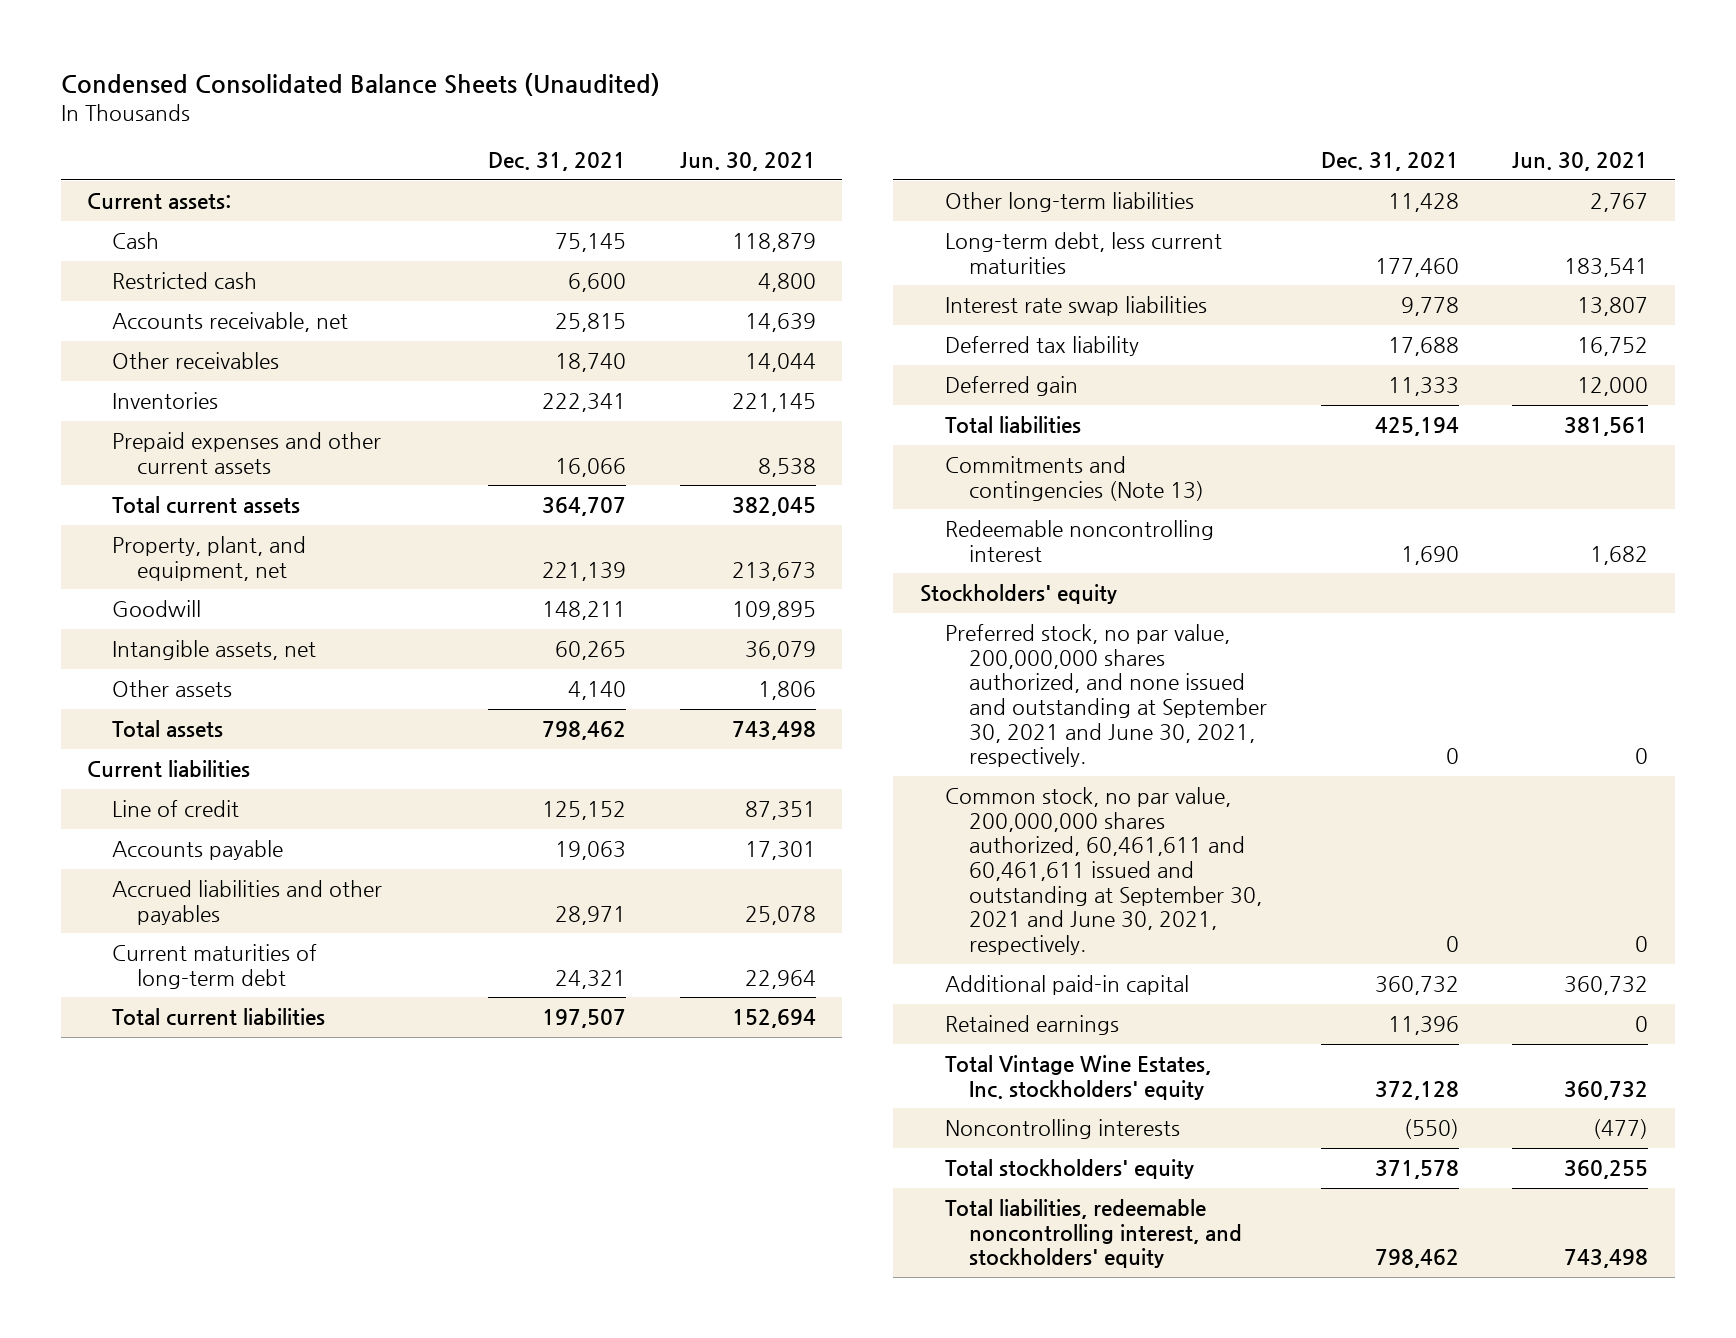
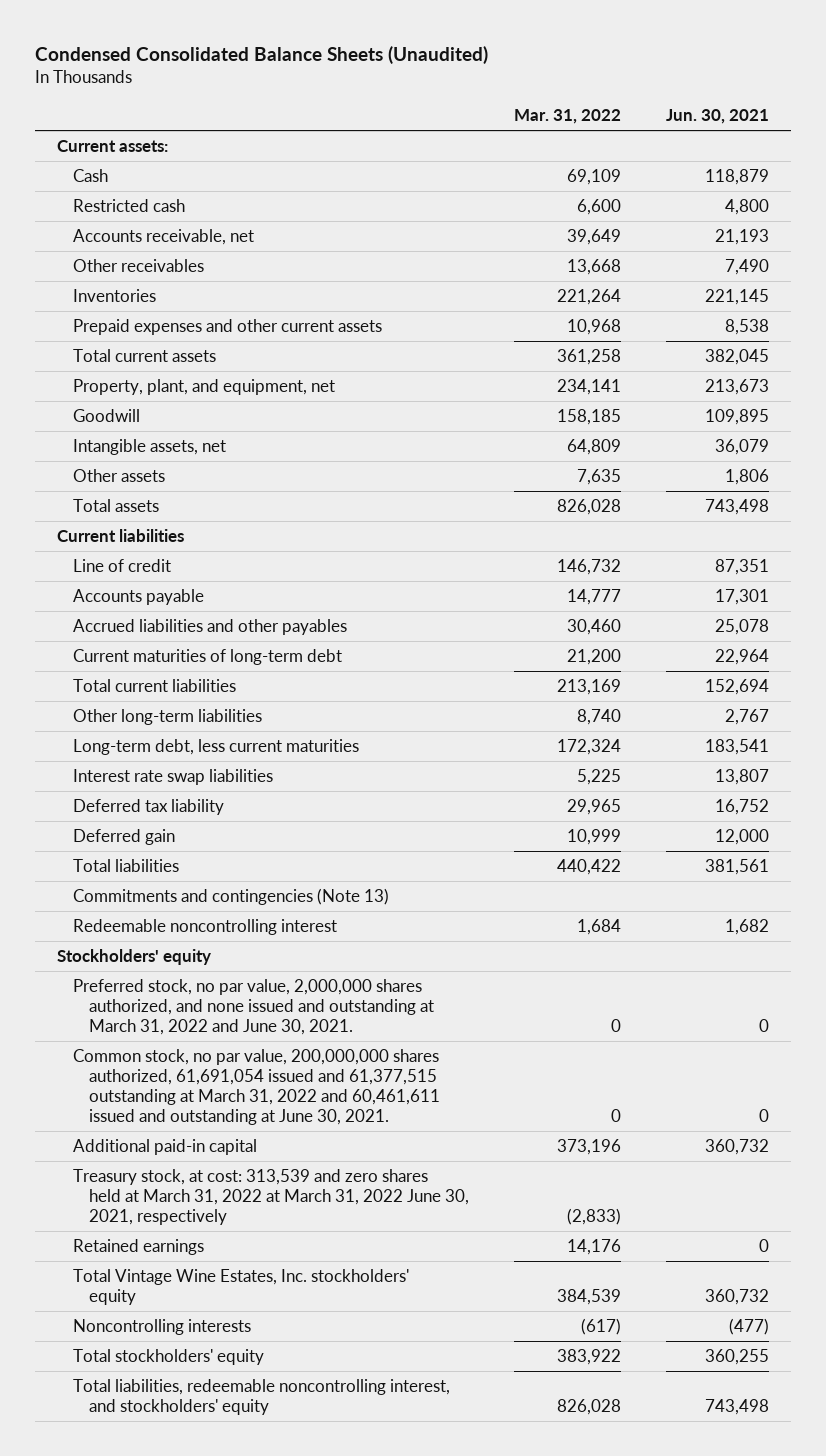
[488,152,627,172] Dec. 31, 2021 -> none
none -> [513,108,621,124] Mar. 31, 2022
[744,312,816,332] 14,639 -> [714,229,769,246] 21,193
[744,352,816,372] 14,044 -> [724,259,769,276] 7,490
[944,623,1268,768] Preferred stock, no par value, 200,000,000 shares authorized, and none issued and outstanding at September 30, 2021 and June 30, 2021, respectively. -> [73,979,434,1035] Preferred stock, no par value, 2,000,000 shares authorized, and none issued and outstanding at March 31, 2022 and June 30, 2021.
[944,786,1263,956] Common stock, no par value, 200,000,000 shares authorized, 60,461,611 and 60,461,611 issued and outstanding at September 30, 2021 and June 30, 2021, respectively. -> [73,1049,440,1125] Common stock, no par value, 200,000,000 shares authorized, 61,691,054 issued and 61,377,515 outstanding at March 31, 2022 and 60,461,611 issued and outstanding at June 30, 2021.
none -> [73,1169,469,1225] Treasury stock, at cost: 313,539 and zero shares held at March 31, 2022 at March 31, 2022 June 30, 2021, respectively

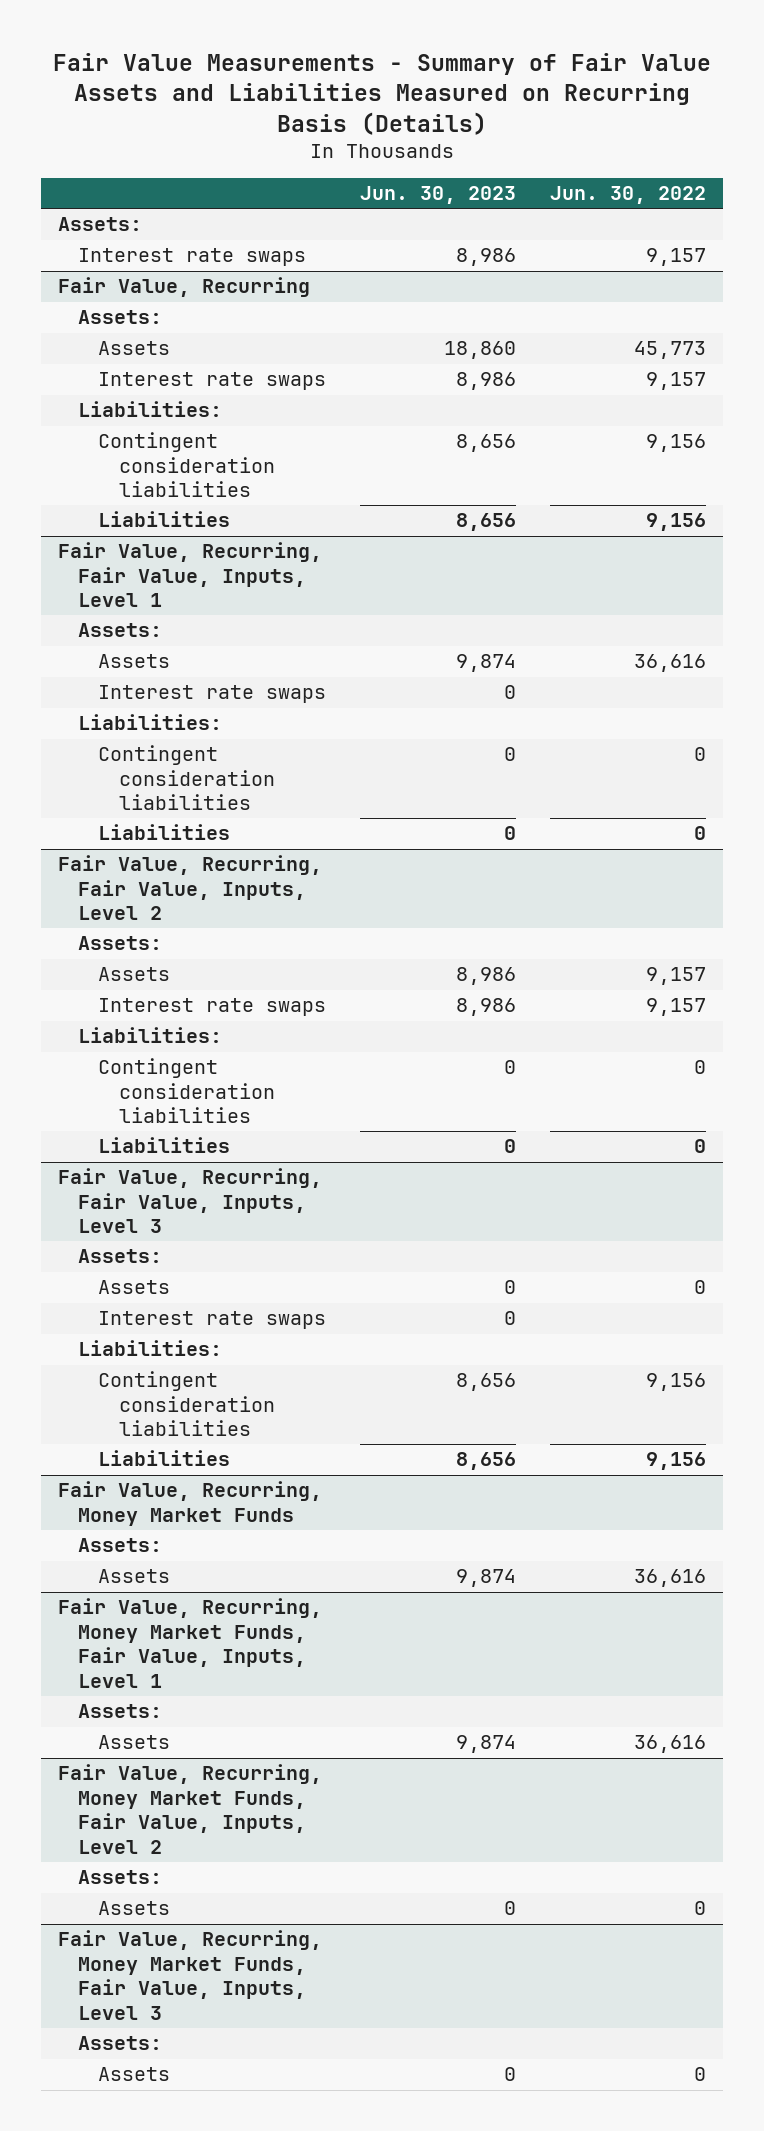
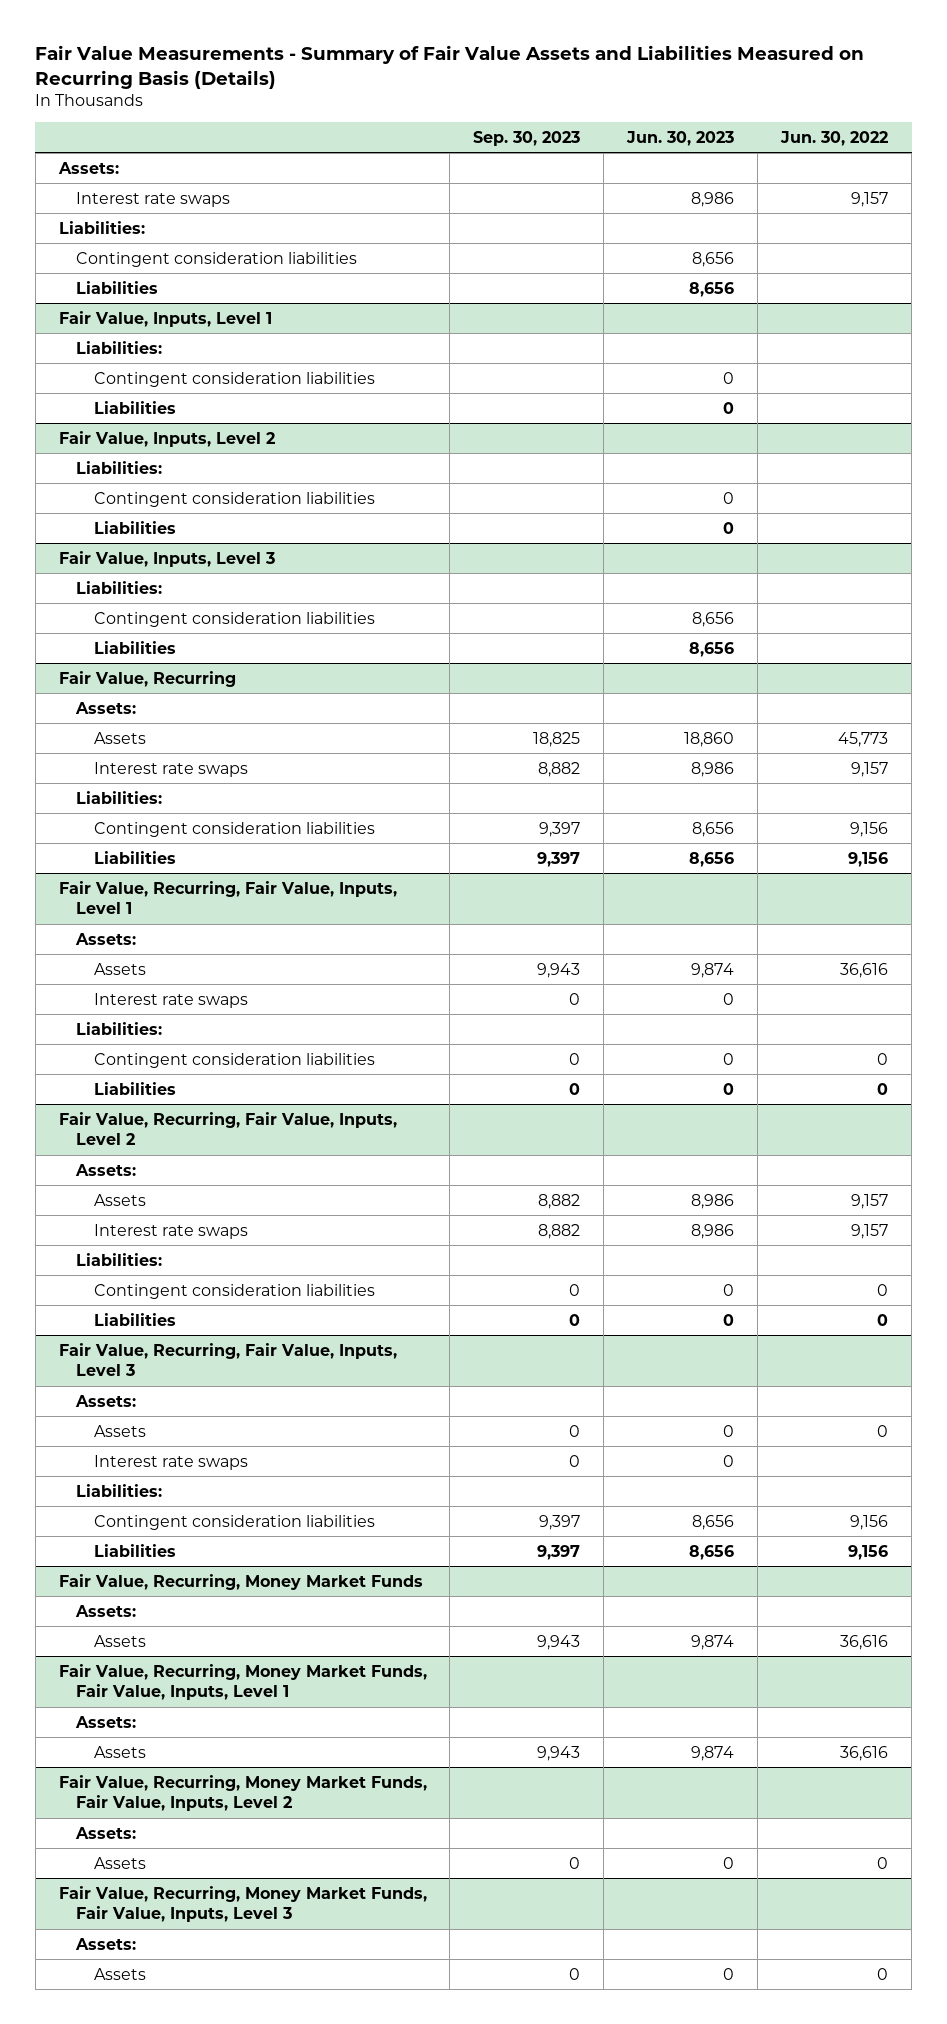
none -> [473,131,581,147] Sep. 30, 2023
none -> [58,220,145,234] Liabilities:
none -> [76,251,358,267] Contingent consideration liabilities
none -> [76,280,159,294] Liabilities
none -> [58,310,272,327] Fair Value, Inputs, Level 1
none -> [76,340,163,354] Liabilities:
none -> [93,371,375,387] Contingent consideration liabilities
none -> [93,400,176,414] Liabilities
none -> [58,430,275,447] Fair Value, Inputs, Level 2
none -> [76,460,163,474] Liabilities:
none -> [93,491,375,507] Contingent consideration liabilities
none -> [93,520,176,534] Liabilities
none -> [58,550,275,567] Fair Value, Inputs, Level 3
none -> [76,580,163,594] Liabilities:
none -> [93,611,375,627] Contingent consideration liabilities
none -> [93,640,176,654] Liabilities

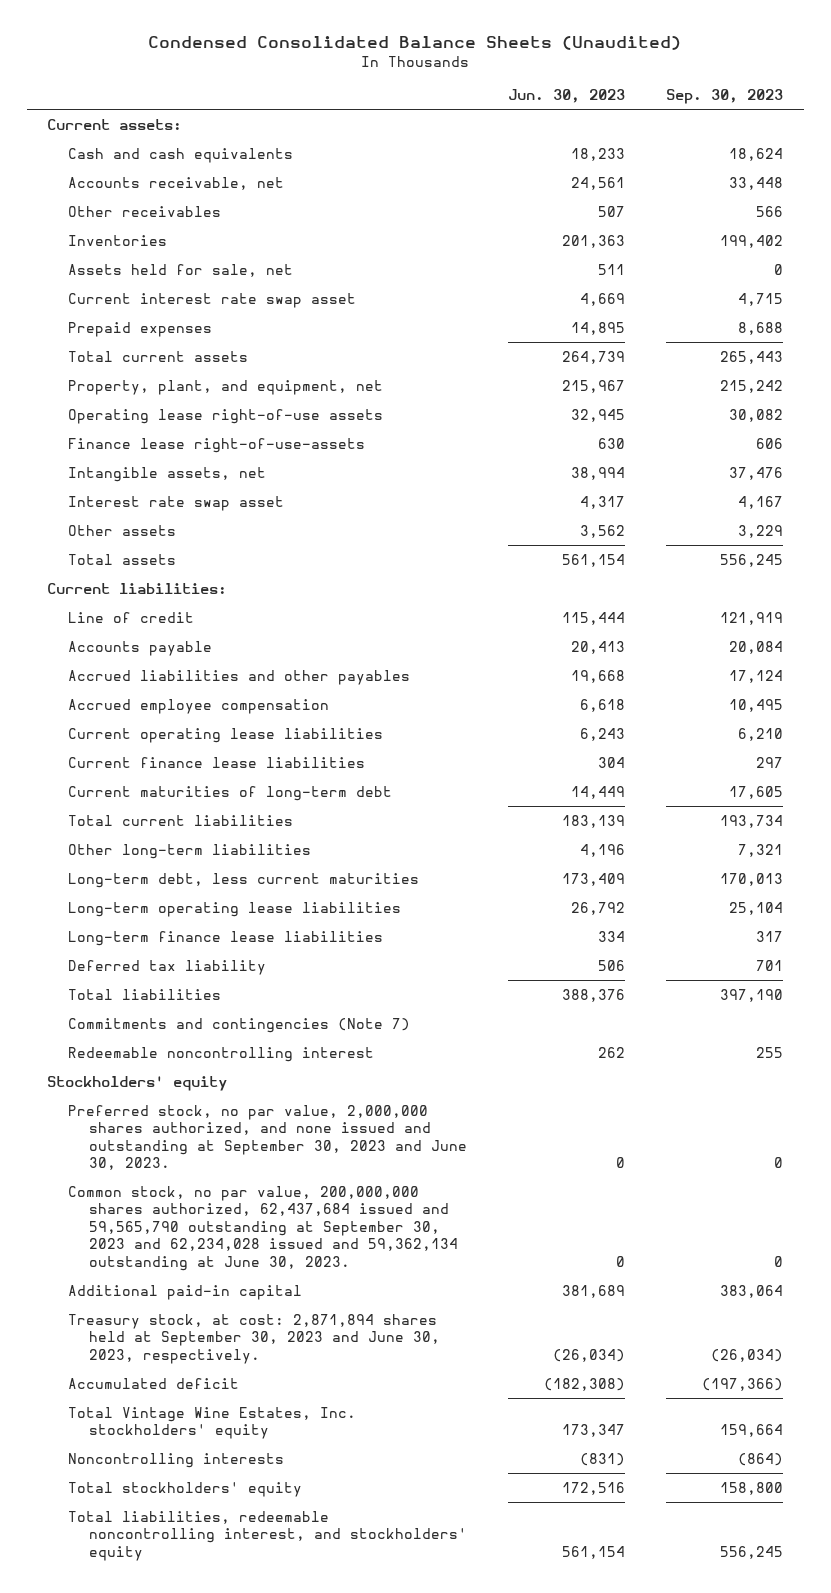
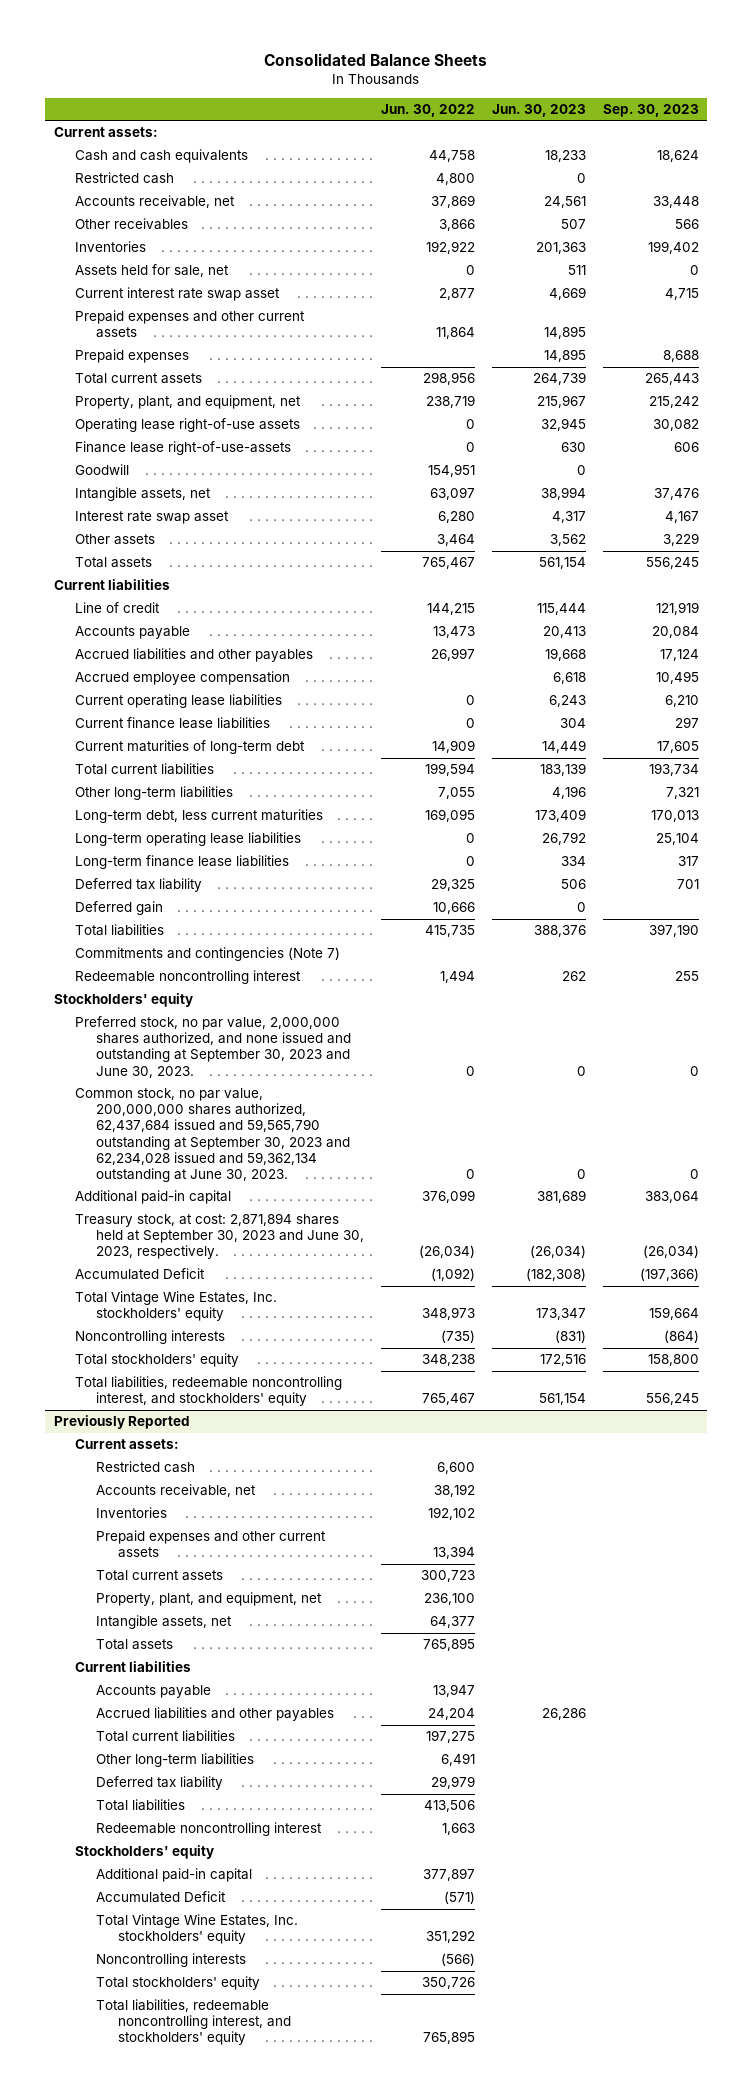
[148,36,682,51] Condensed Consolidated Balance Sheets (Unaudited) -> [264,53,488,67] Consolidated Balance Sheets
none -> [381,103,476,117] Jun. 30, 2022
none -> [74,172,174,185] Restricted cash
none -> [74,310,305,339] Prepaid expenses and other current assets
none -> [74,464,129,476] Goodwill
[47,582,228,594] Current liabilities: -> [53,579,170,591] Current liabilities
none -> [74,901,163,916] Deferred gain
[67,1377,239,1389] Accumulated deficit -> [74,1268,205,1281] Accumulated Deficit
none -> [53,1415,190,1430] Previously Reported
none -> [74,1439,179,1450] Current assets:
none -> [96,1461,196,1474] Restricted cash
none -> [96,1484,257,1498] Accounts receivable, net
none -> [96,1507,168,1519] Inventories
none -> [96,1530,327,1559] Prepaid expenses and other current assets
none -> [96,1570,224,1582] Total current assets
none -> [96,1592,323,1607] Property, plant, and equipment, net
none -> [96,1615,233,1630] Intangible assets, net
none -> [96,1639,174,1651] Total assets
none -> [74,1661,191,1673] Current liabilities
none -> [96,1685,212,1699] Accounts payable
none -> [96,1707,335,1722] Accrued liabilities and other payables
none -> [96,1730,236,1743] Total current liabilities
none -> [96,1753,255,1768] Other long-term liabilities
none -> [96,1776,224,1791] Deferred tax liability
none -> [96,1799,186,1812] Total liabilities
none -> [96,1822,323,1837] Redeemable noncontrolling interest
none -> [74,1845,214,1860] Stockholders' equity
none -> [96,1868,253,1883] Additional paid-in capital
none -> [96,1891,227,1904] Accumulated Deficit
none -> [96,1914,299,1945] Total Vintage Wine Estates, Inc. stockholders' equity
none -> [96,1953,247,1968] Noncontrolling interests
none -> [96,1976,261,1991] Total stockholders' equity
none -> [96,1999,291,2046] Total liabilities, redeemable noncontrolling interest, and stockholders' equity

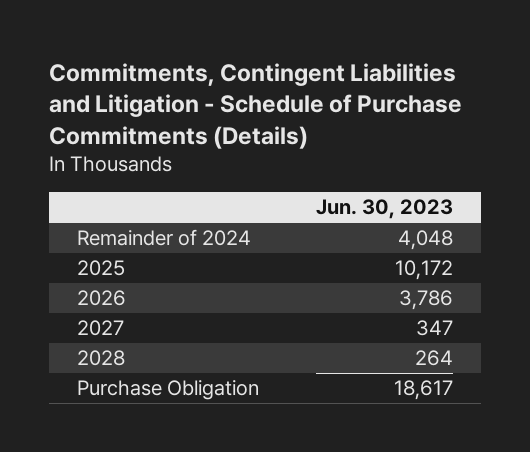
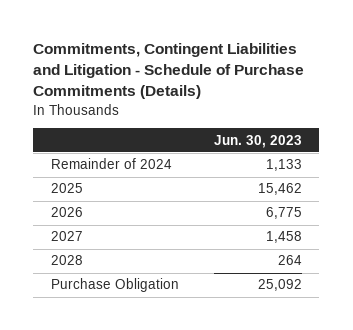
[397,230,453,251] 4,048 -> [265,159,302,172] 1,133
[394,260,453,281] 10,172 -> [257,183,302,196] 15,462
[398,290,453,311] 3,786 -> [265,207,302,220] 6,775
[415,320,453,337] 347 -> [265,231,302,244] 1,458
[393,380,453,401] 18,617 -> [257,279,302,292] 25,092

